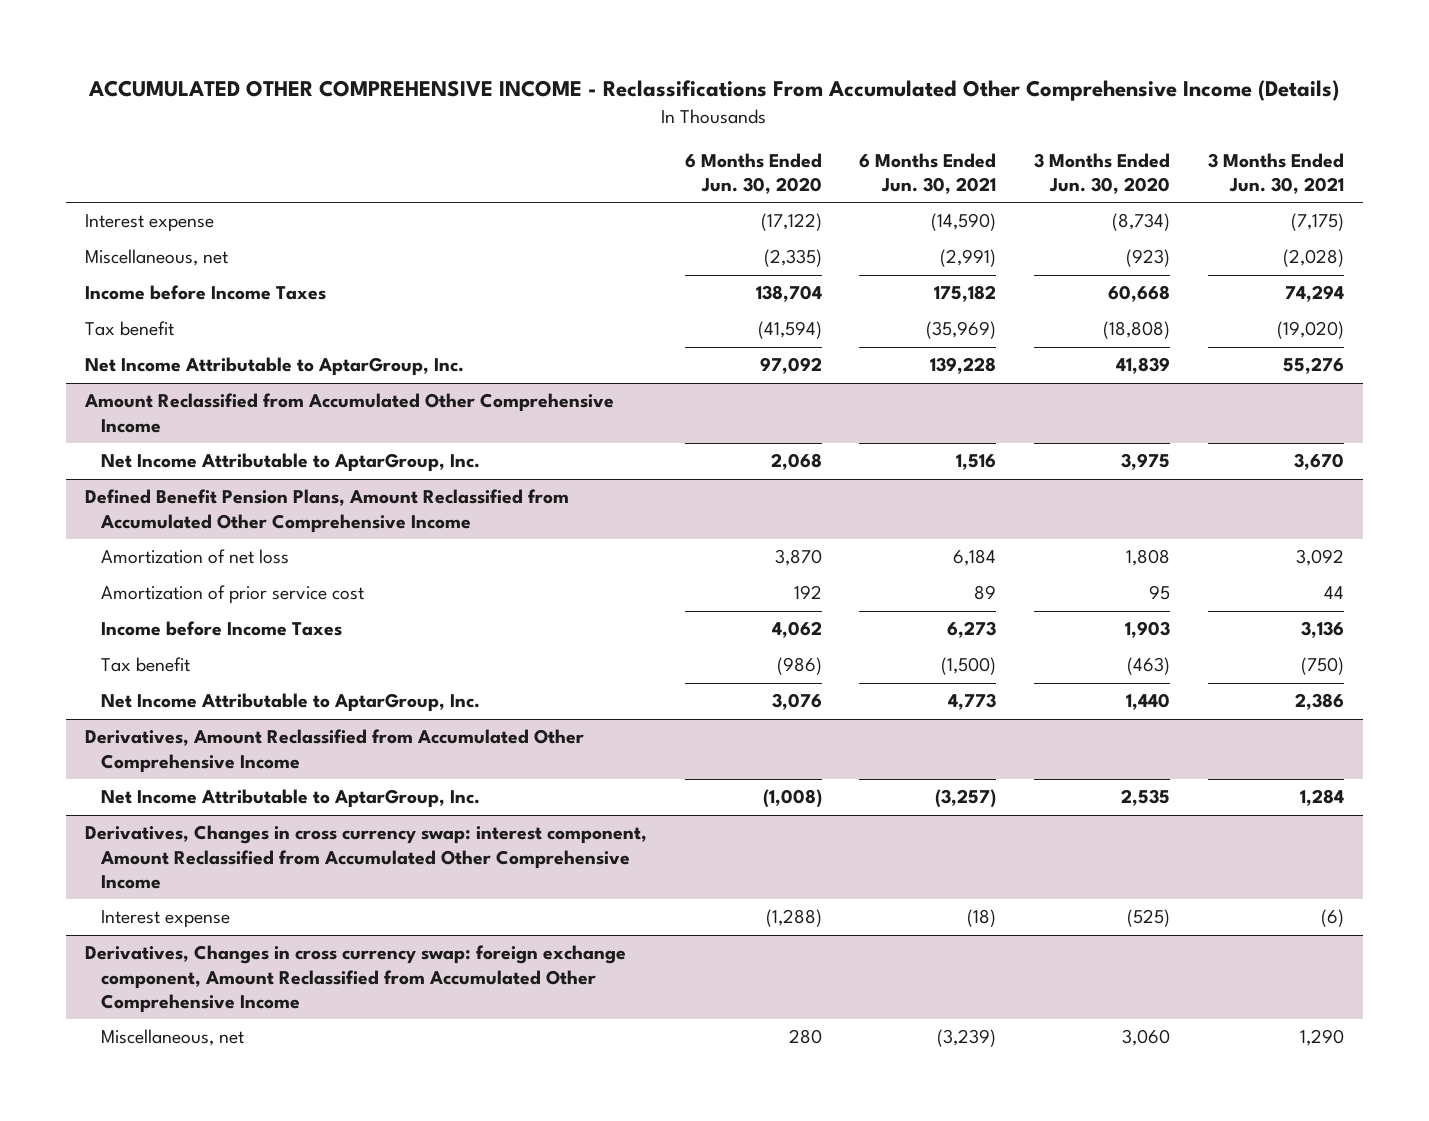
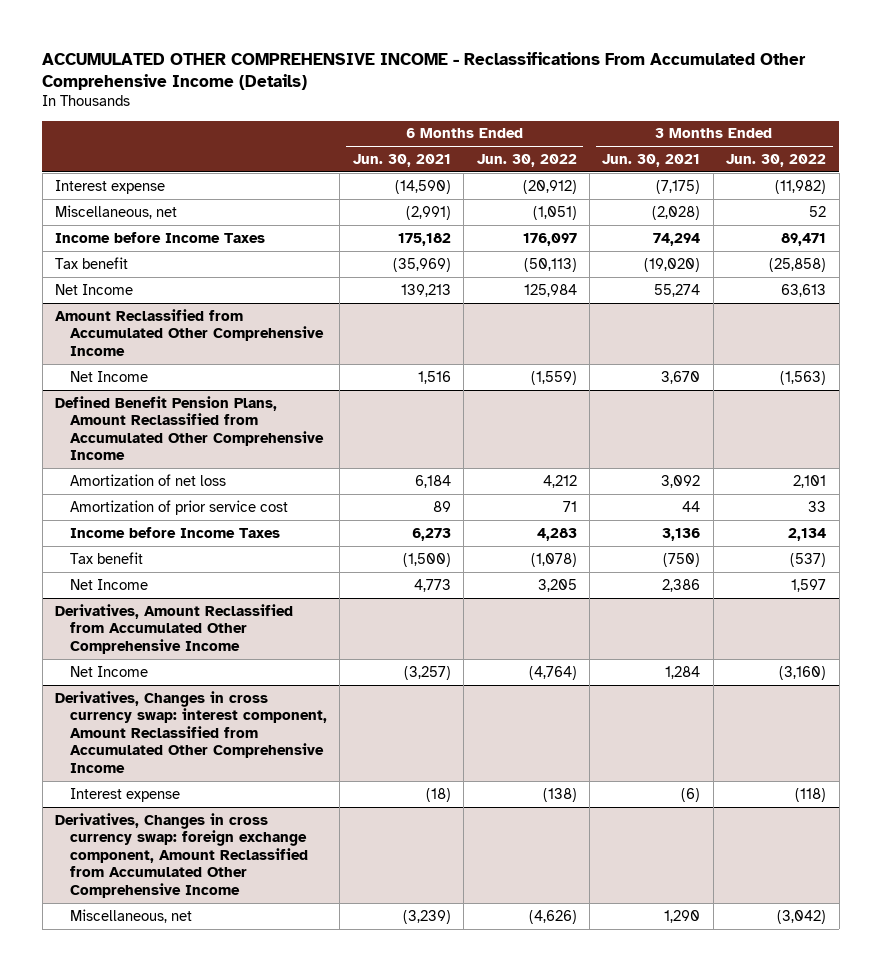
[684,152,822,194] 6 Months Ended Jun. 30, 2020 -> none
[1034,152,1171,194] 3 Months Ended Jun. 30, 2020 -> none
none -> [476,153,577,167] Jun. 30, 2022
none -> [726,153,827,167] Jun. 30, 2022
[84,357,464,377] Net Income Attributable to AptarGroup, Inc. -> none
none -> [55,283,134,295] Net Income
[101,453,481,473] Net Income Attributable to AptarGroup, Inc. -> [69,370,148,382] Net Income
[101,693,481,713] Net Income Attributable to AptarGroup, Inc. -> [69,578,148,590] Net Income
[101,789,481,809] Net Income Attributable to AptarGroup, Inc. -> [69,665,148,677] Net Income

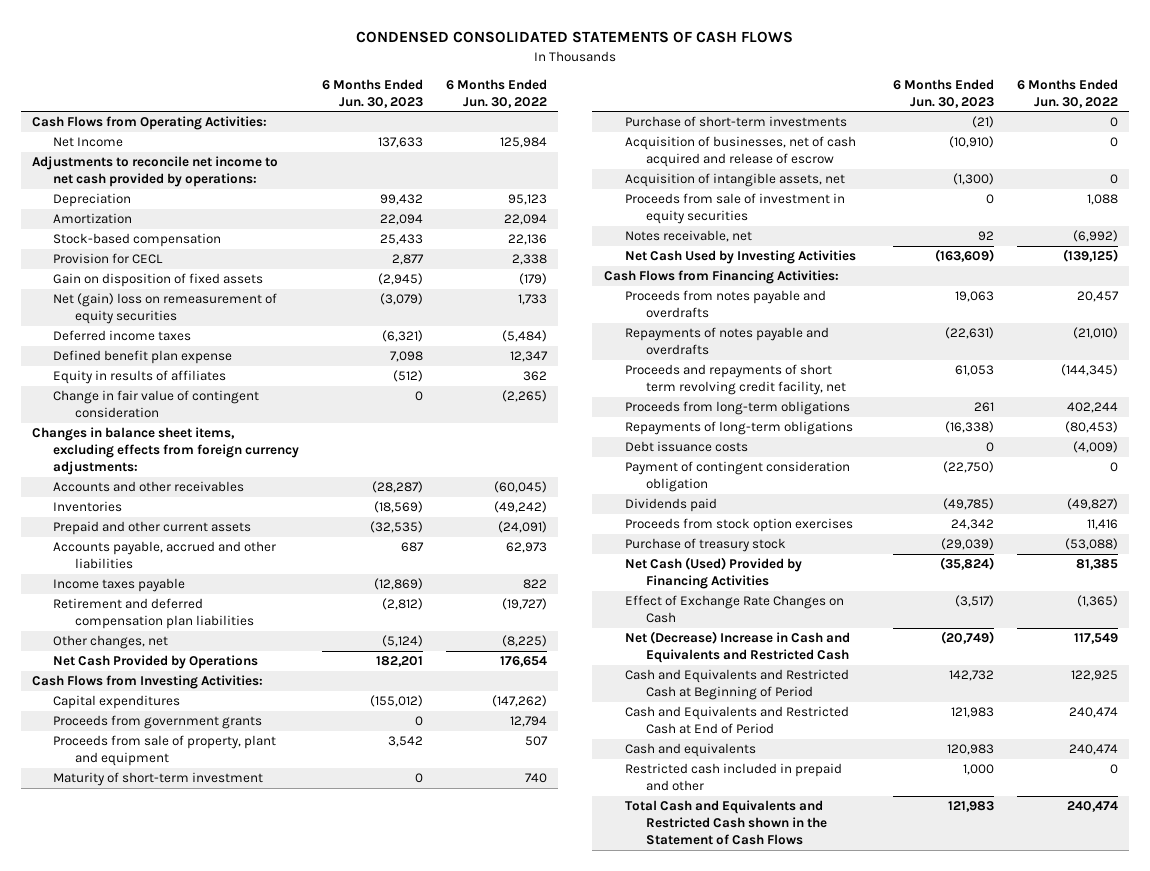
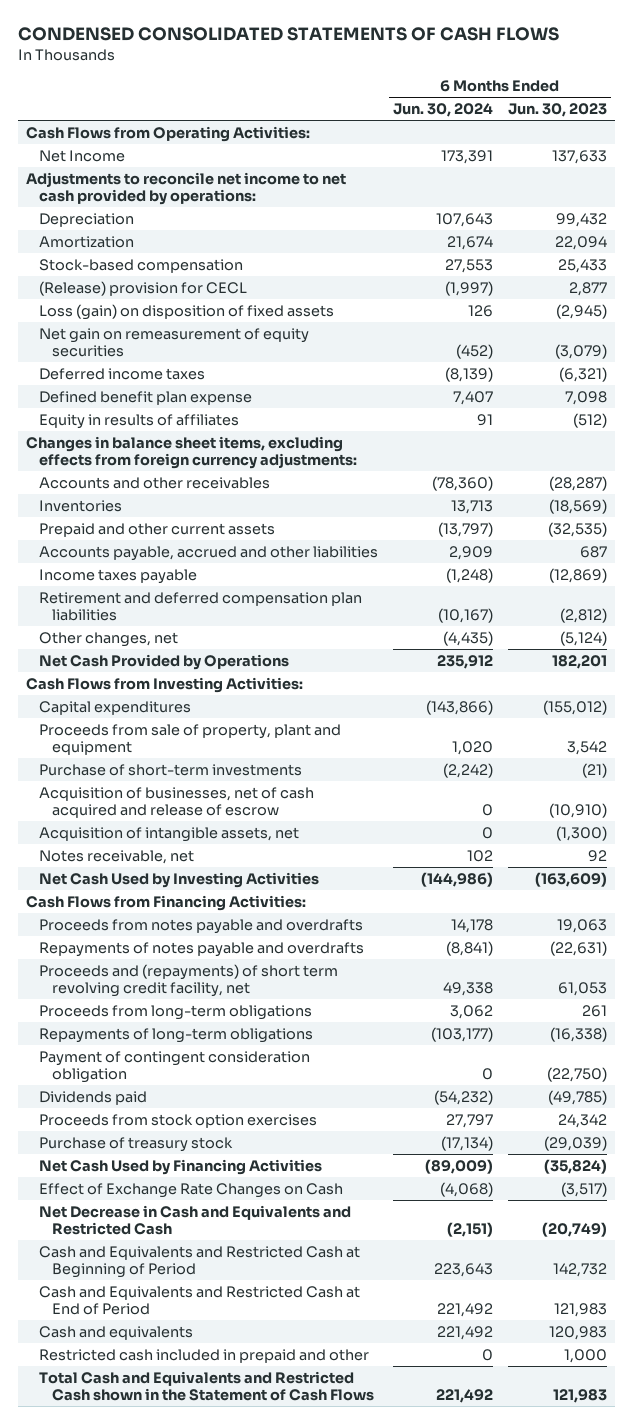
[445,78,547,108] 6 Months Ended Jun. 30, 2022 -> none
none -> [392,103,493,118] Jun. 30, 2024
[53,253,164,265] Provision for CECL -> [38,280,247,296] (Release) provision for CECL
[53,273,264,288] Gain on disposition of fixed assets -> [38,303,334,320] Loss (gain) on disposition of fixed assets
[53,293,278,325] Net (gain) loss on remeasurement of equity securities -> [38,327,309,358] Net gain on remeasurement of equity securities
[53,390,260,419] Change in fair value of contingent consideration -> none
[53,715,263,730] Proceeds from government grants -> none
[53,772,264,787] Maturity of short-term investment -> none
[624,193,845,225] Proceeds from sale of investment in equity securities -> none
[624,364,846,396] Proceeds and repayments of short term revolving credit facility, net -> [38,963,338,998] Proceeds and (repayments) of short term revolving credit facility, net
[624,441,748,453] Debt issuance costs -> none
[624,557,802,590] Net Cash (Used) Provided by Financing Activities -> [38,1158,322,1175] Net Cash Used by Financing Activities
[624,631,850,664] Net (Decrease) Increase in Cash and Equivalents and Restricted Cash -> [38,1204,351,1236] Net Decrease in Cash and Equivalents and Restricted Cash

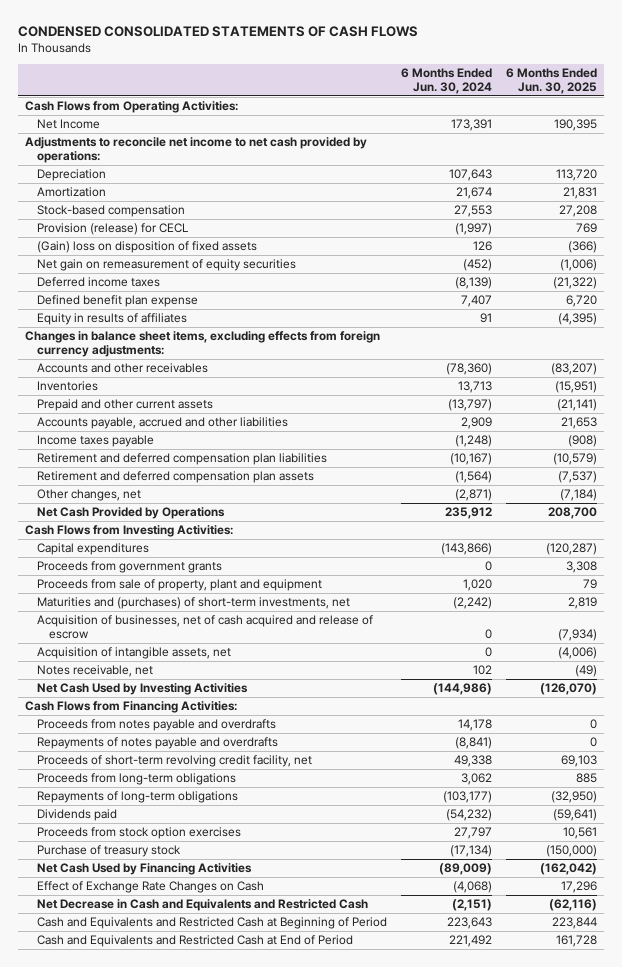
[508,103,608,118] Jun. 30, 2023 -> none
none -> [506,68,598,94] 6 Months Ended Jun. 30, 2025
[38,280,247,296] (Release) provision for CECL -> [37,223,189,236] Provision (release) for CECL
[38,303,334,320] Loss (gain) on disposition of fixed assets -> [37,241,258,254] (Gain) loss on disposition of fixed assets
none -> [37,471,315,484] Retirement and deferred compensation plan assets
[442,630,493,646] (4,435) -> [455,489,493,502] (2,871)
none -> [37,561,223,574] Proceeds from government grants
[38,763,302,776] Purchase of short-term investments -> [37,597,351,610] Maturities and (purchases) of short-term investments, net
[38,963,338,998] Proceeds and (repayments) of short term revolving credit facility, net -> [37,755,313,768] Proceeds of short-term revolving credit facility, net
[38,1050,310,1084] Payment of contingent consideration obligation -> none
[38,1325,193,1340] Cash and equivalents -> none
[38,1348,369,1363] Restricted cash included in prepaid and other -> none
[38,1370,374,1402] Total Cash and Equivalents and Restricted Cash shown in the Statement of Cash Flows -> none

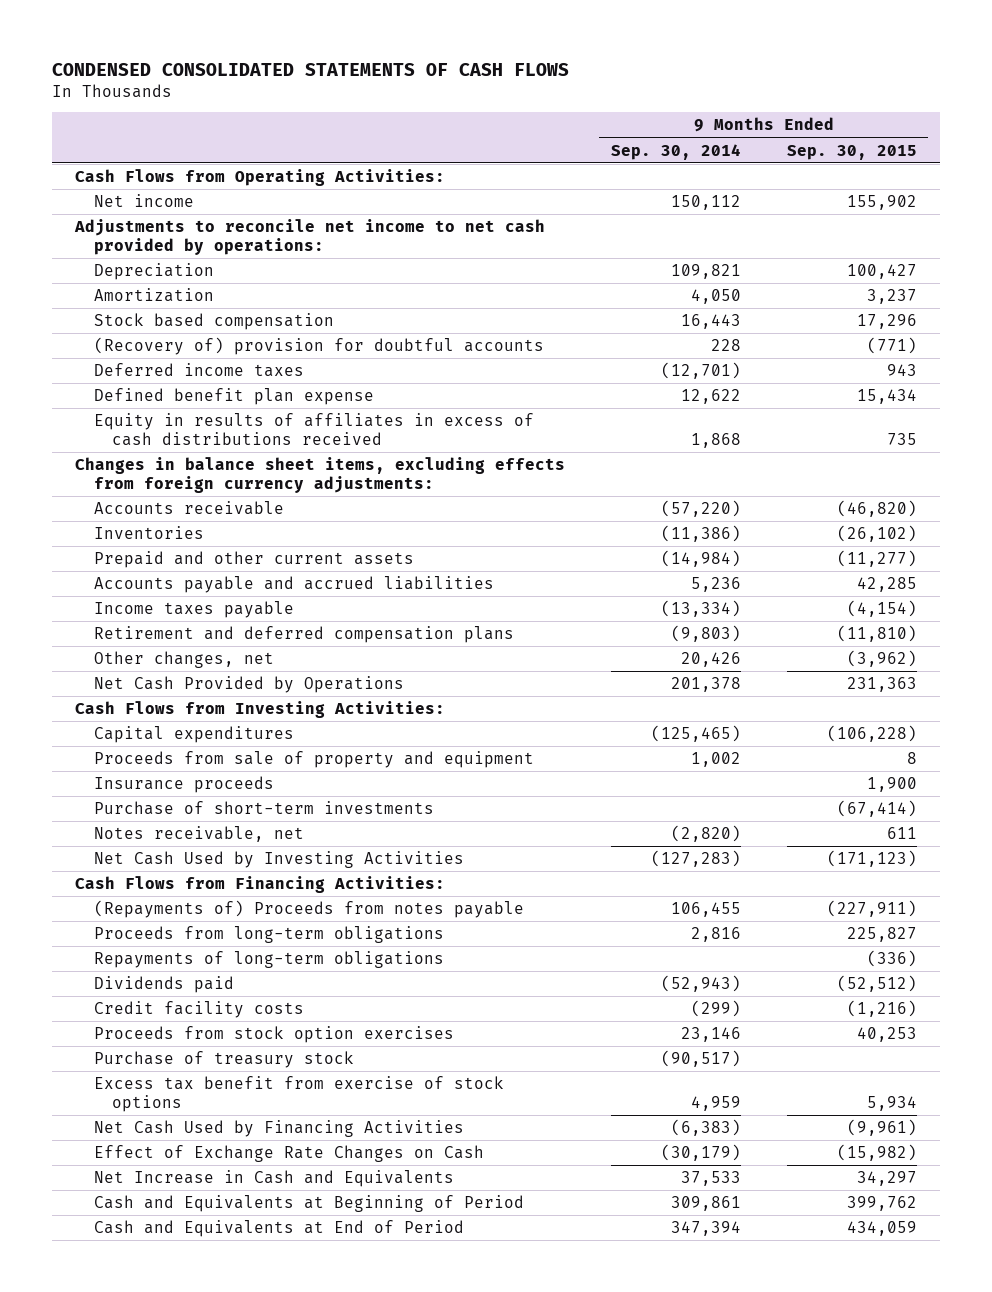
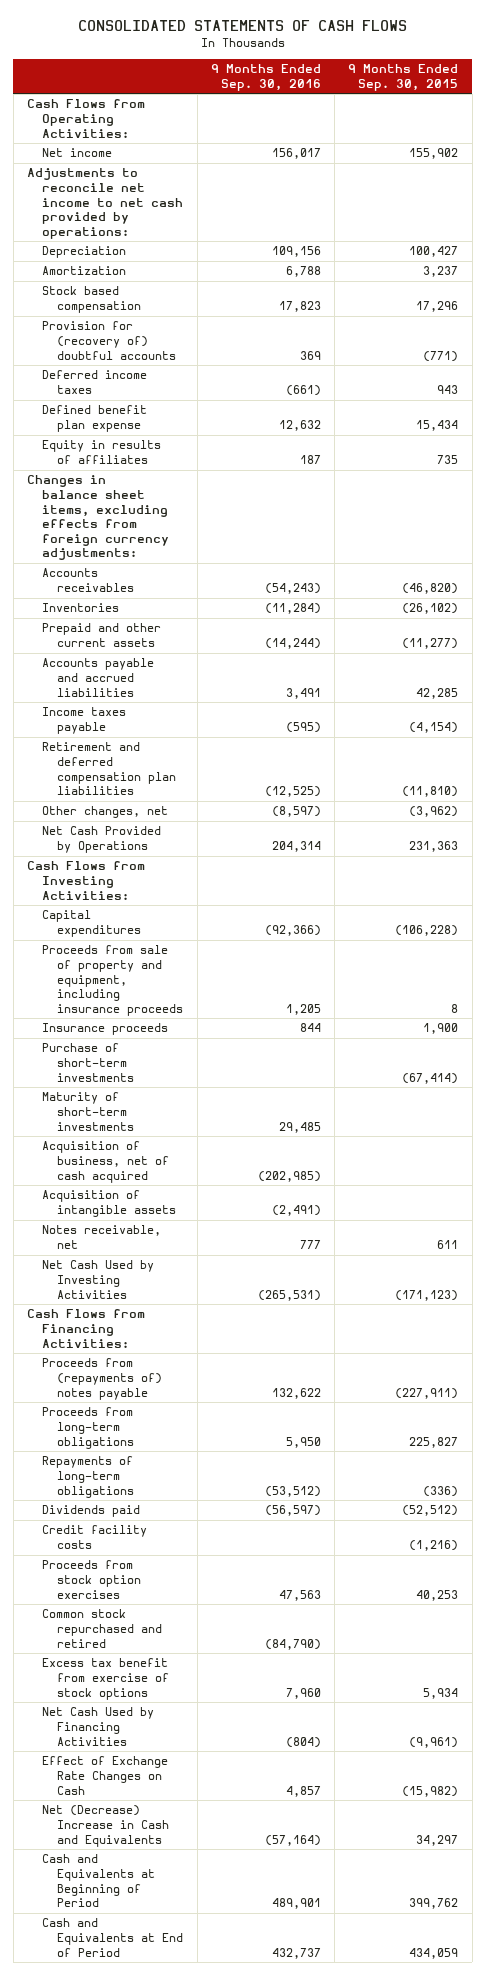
[52,63,570,77] CONDENSED CONSOLIDATED STATEMENTS OF CASH FLOWS -> [77,20,407,32] CONSOLIDATED STATEMENTS OF CASH FLOWS
[610,143,741,160] Sep. 30, 2014 -> none
none -> [210,64,321,91] 9 Months Ended Sep. 30, 2016
[93,337,544,356] (Recovery of) provision for doubtful accounts -> [42,321,177,360] Provision for (recovery of) doubtful accounts
[93,413,534,446] Equity in results of affiliates in excess of cash distributions received -> [42,440,162,464] Equity in results of affiliates
[93,501,284,516] Accounts receivable -> [42,568,135,592] Accounts receivables
[93,626,514,644] Retirement and deferred compensation plans -> [42,742,177,796] Retirement and deferred compensation plan liabilities
[93,751,534,769] Proceeds from sale of property and equipment -> [42,945,184,1016] Proceeds from sale of property and equipment, including insurance proceeds
none -> [42,1092,135,1131] Maturity of short-term investments
none -> [42,1141,170,1183] Acquisition of business, net of cash acquired
none -> [42,1190,177,1217] Acquisition of intangible assets
[93,900,524,919] (Repayments of) Proceeds from notes payable -> [42,1358,163,1400] Proceeds from (repayments of) notes payable
[93,1051,354,1069] Purchase of treasury stock -> none
none -> [42,1609,163,1648] Common stock repurchased and retired
[93,1170,454,1188] Net Increase in Cash and Equivalents -> [42,1805,170,1847] Net (Decrease) Increase in Cash and Equivalents

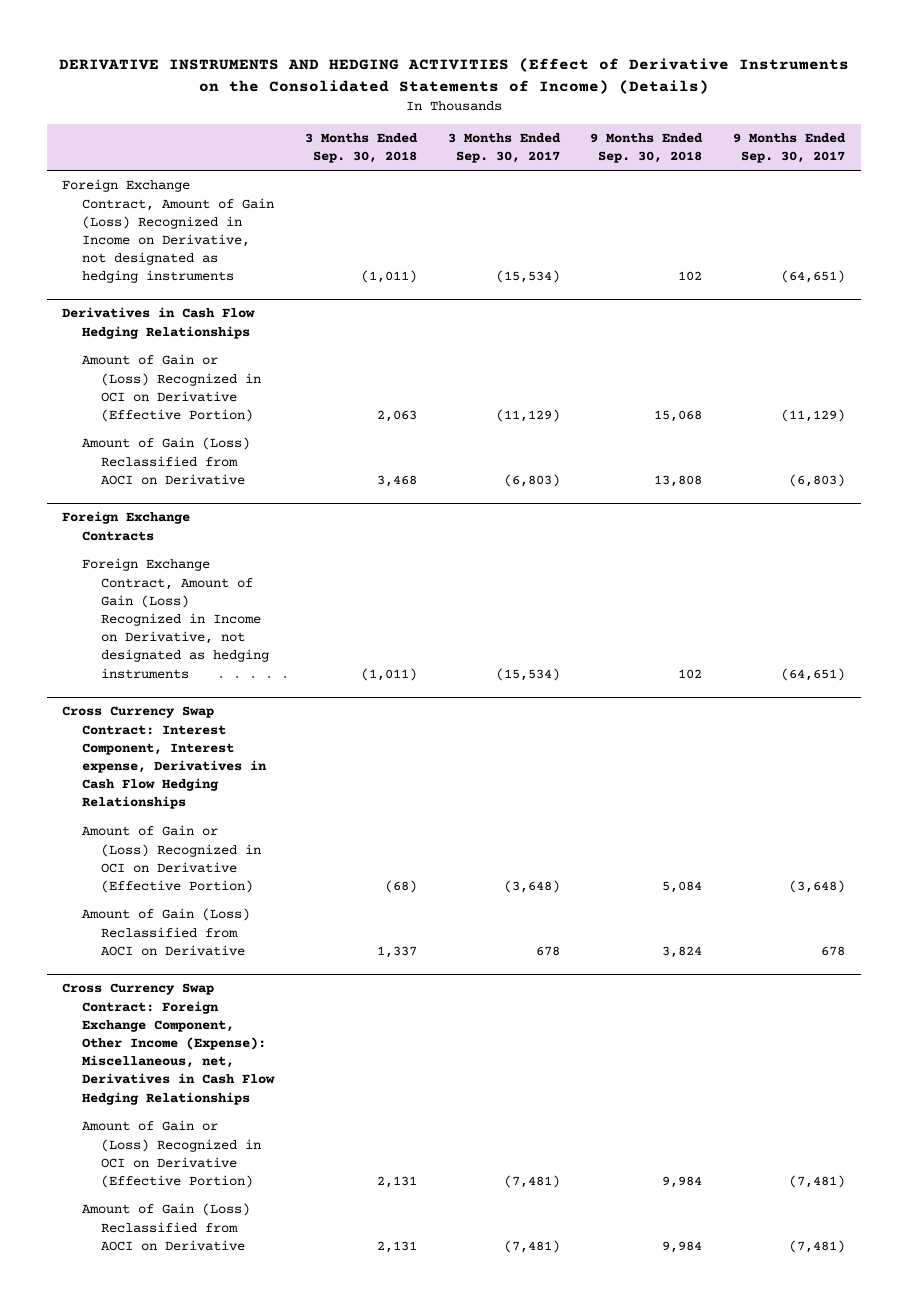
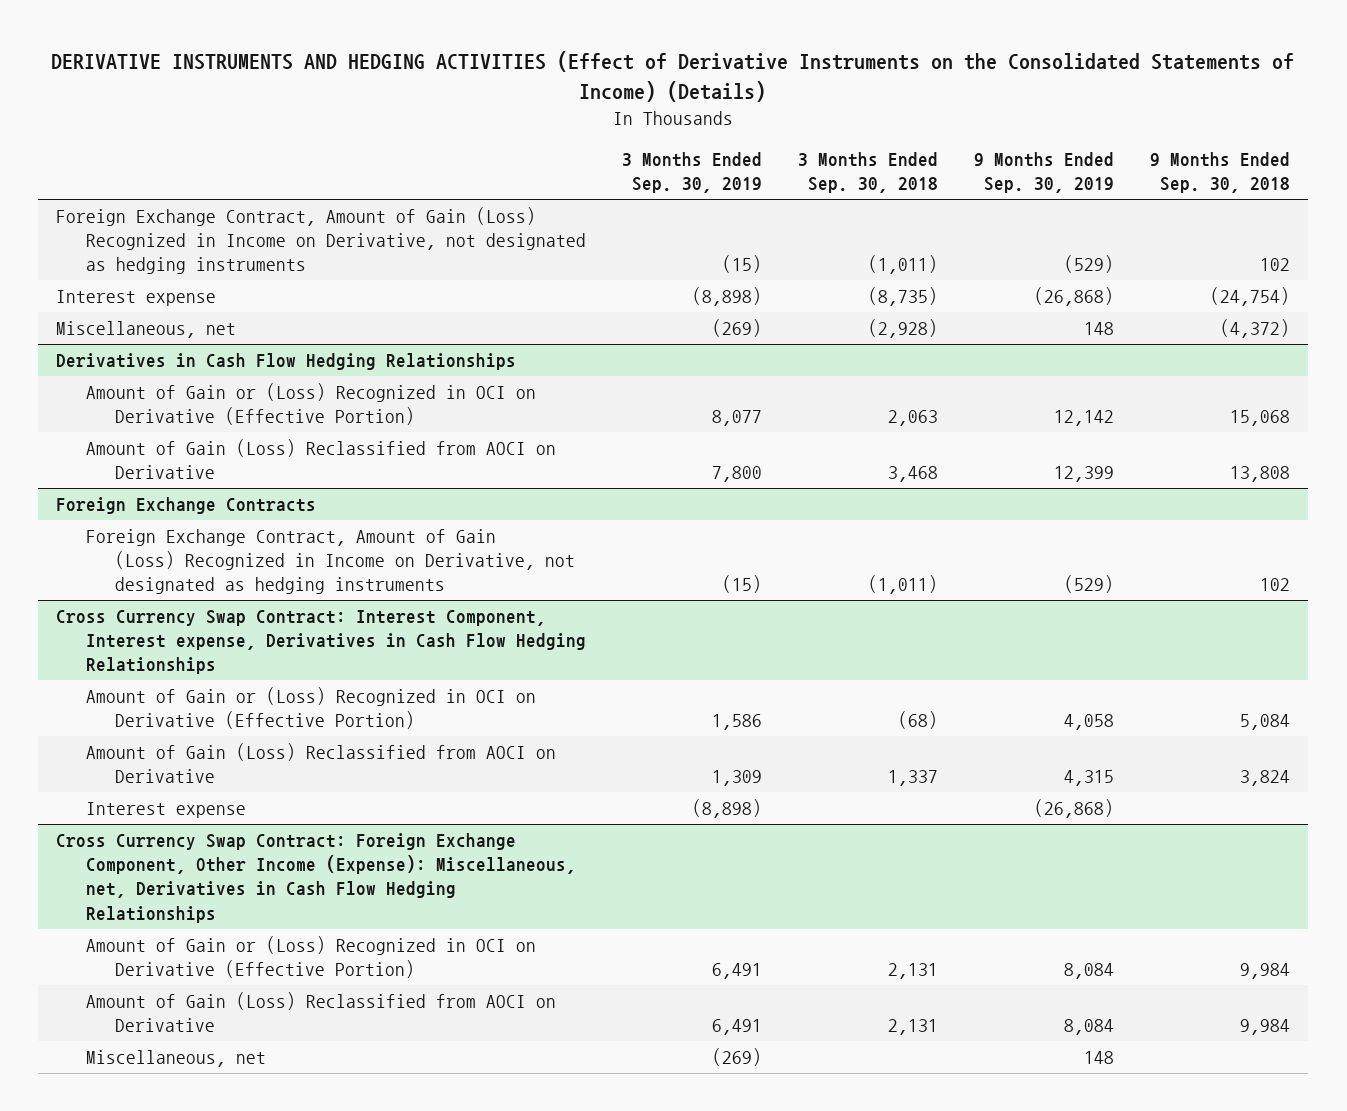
[447,133,561,164] 3 Months Ended Sep. 30, 2017 -> none
[733,133,847,164] 9 Months Ended Sep. 30, 2017 -> none
none -> [621,152,762,194] 3 Months Ended Sep. 30, 2019
none -> [974,152,1115,194] 9 Months Ended Sep. 30, 2019
none -> [56,290,217,307] Interest expense
none -> [56,321,237,339] Miscellaneous, net
none -> [85,802,246,819] Interest expense
none -> [85,1050,266,1068] Miscellaneous, net

